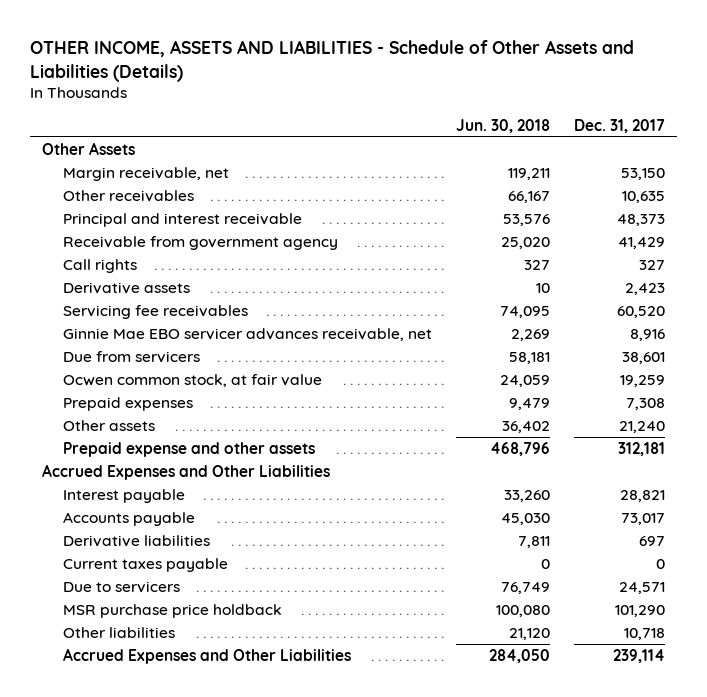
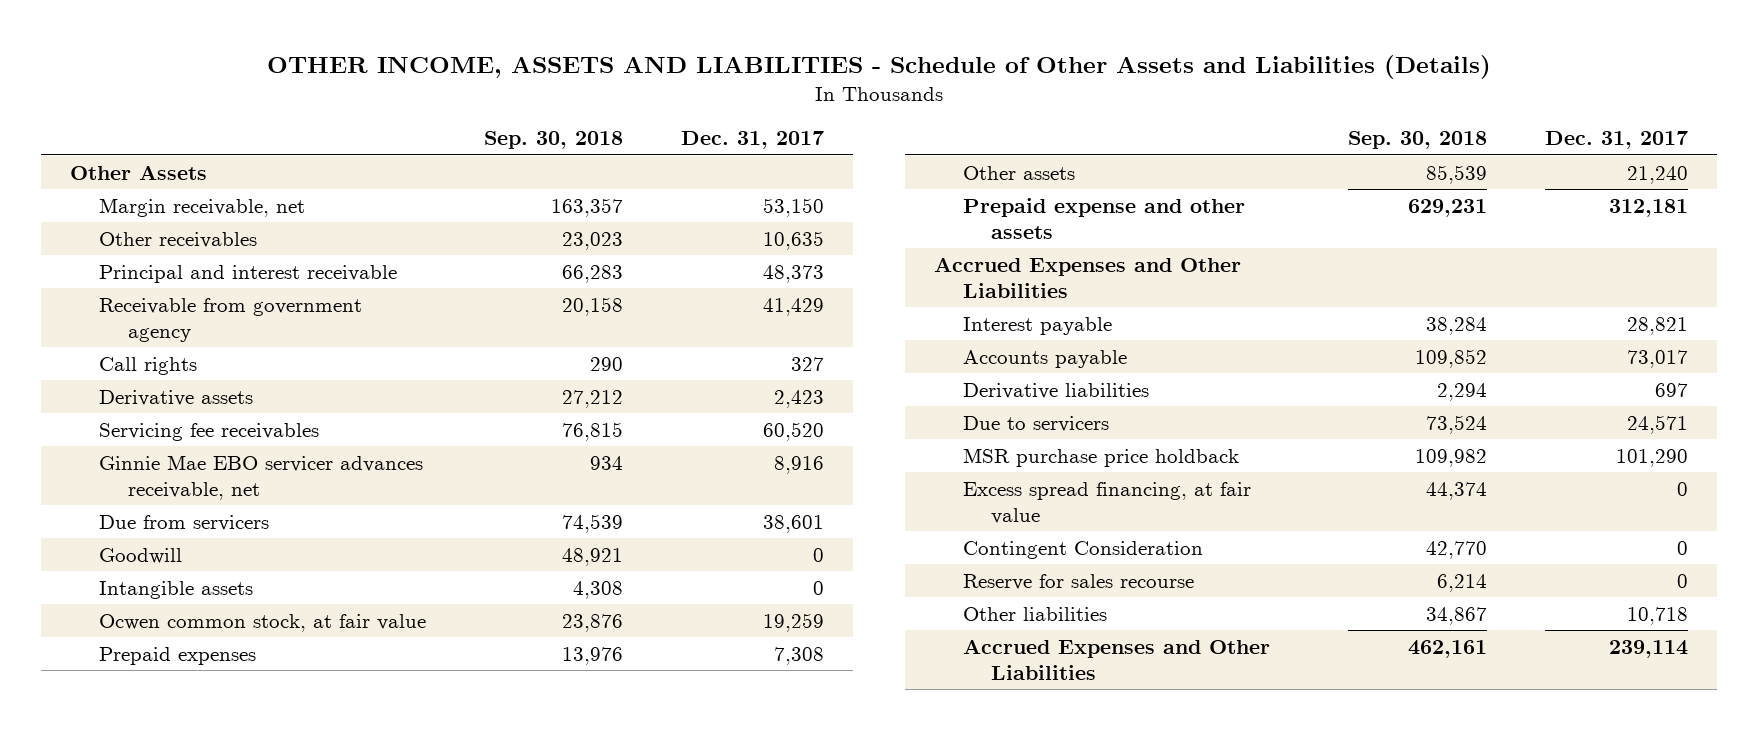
[456,118,551,133] Jun. 30, 2018 -> none
none -> [484,131,624,150] Sep. 30, 2018
none -> [99,547,183,564] Goodwill
none -> [99,580,254,599] Intangible assets
[63,558,229,573] Current taxes payable -> none
none -> [962,481,1251,524] Excess spread financing, at fair value
none -> [962,540,1203,559] Contingent Consideration
none -> [962,573,1194,590] Reserve for sales recourse

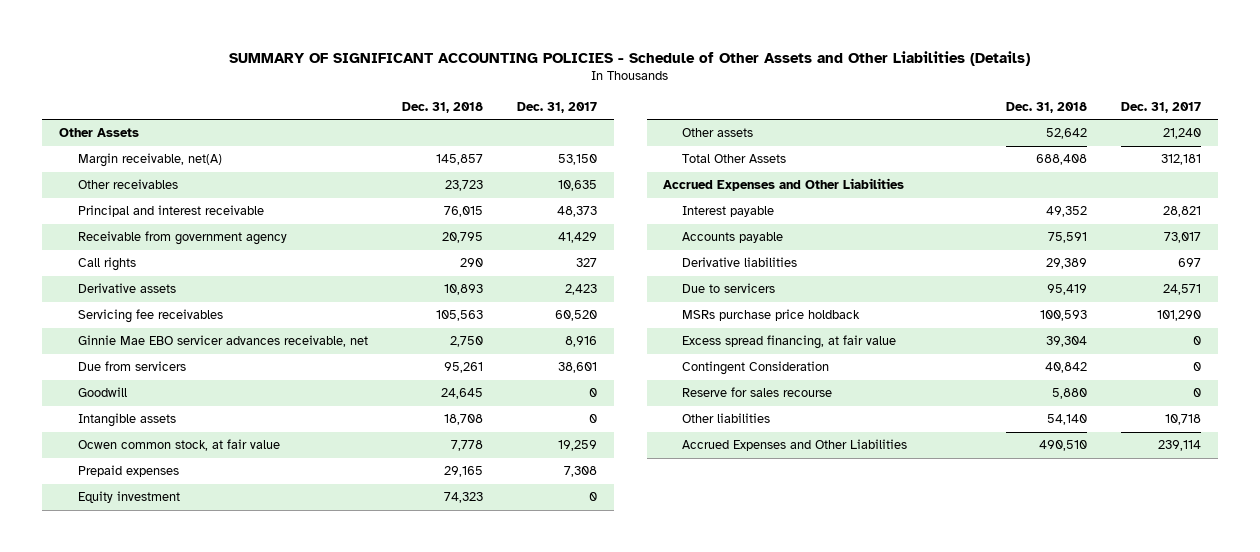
[267,55,1492,80] OTHER INCOME, ASSETS AND LIABILITIES - Schedule of Other Assets and Liabilities (Details) -> [229,50,1031,66] SUMMARY OF SIGNIFICANT ACCOUNTING POLICIES - Schedule of Other Assets and Other Liabilities (Details)
[484,131,624,150] Sep. 30, 2018 -> none
none -> [401,101,483,113] Dec. 31, 2018
[99,197,306,217] Margin receivable, net -> [78,153,223,168] Margin receivable, net(A)
none -> [78,491,181,504] Equity investment
[962,197,1245,239] Prepaid expense and other assets -> [682,154,787,164] Total Other Assets
[962,447,1239,467] MSR purchase price holdback -> [682,309,861,322] MSRs purchase price holdback

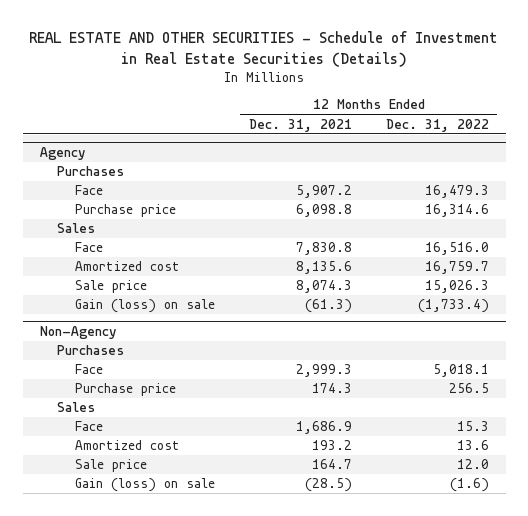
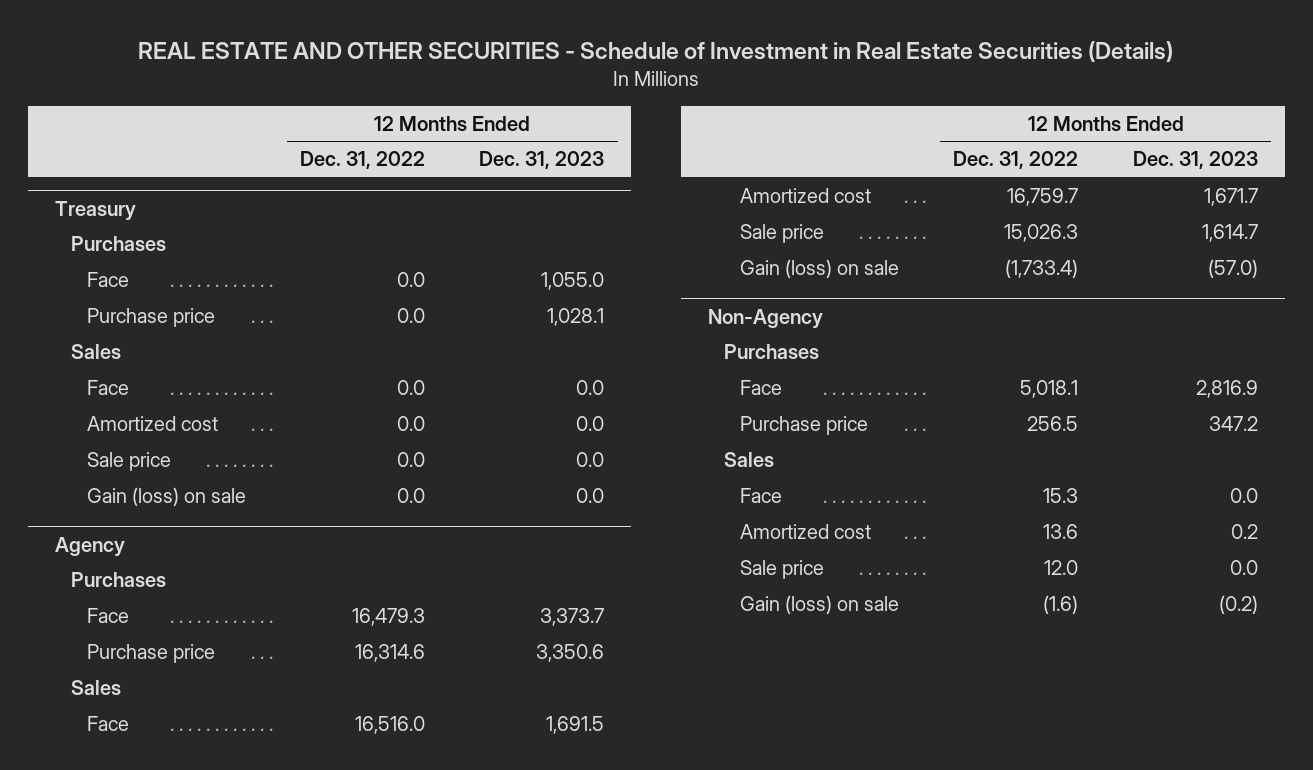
[248,118,352,132] Dec. 31, 2021 -> none
none -> [479,151,605,170] Dec. 31, 2023
none -> [54,200,136,221] Treasury
none -> [70,236,166,252] Purchases
none -> [86,272,129,288] Face
none -> [86,308,215,328] Purchase price
none -> [70,344,121,360] Sales
none -> [86,380,129,396] Face
none -> [86,416,218,432] Amortized cost
none -> [86,452,171,472] Sale price
none -> [86,487,246,507] Gain (loss) on sale

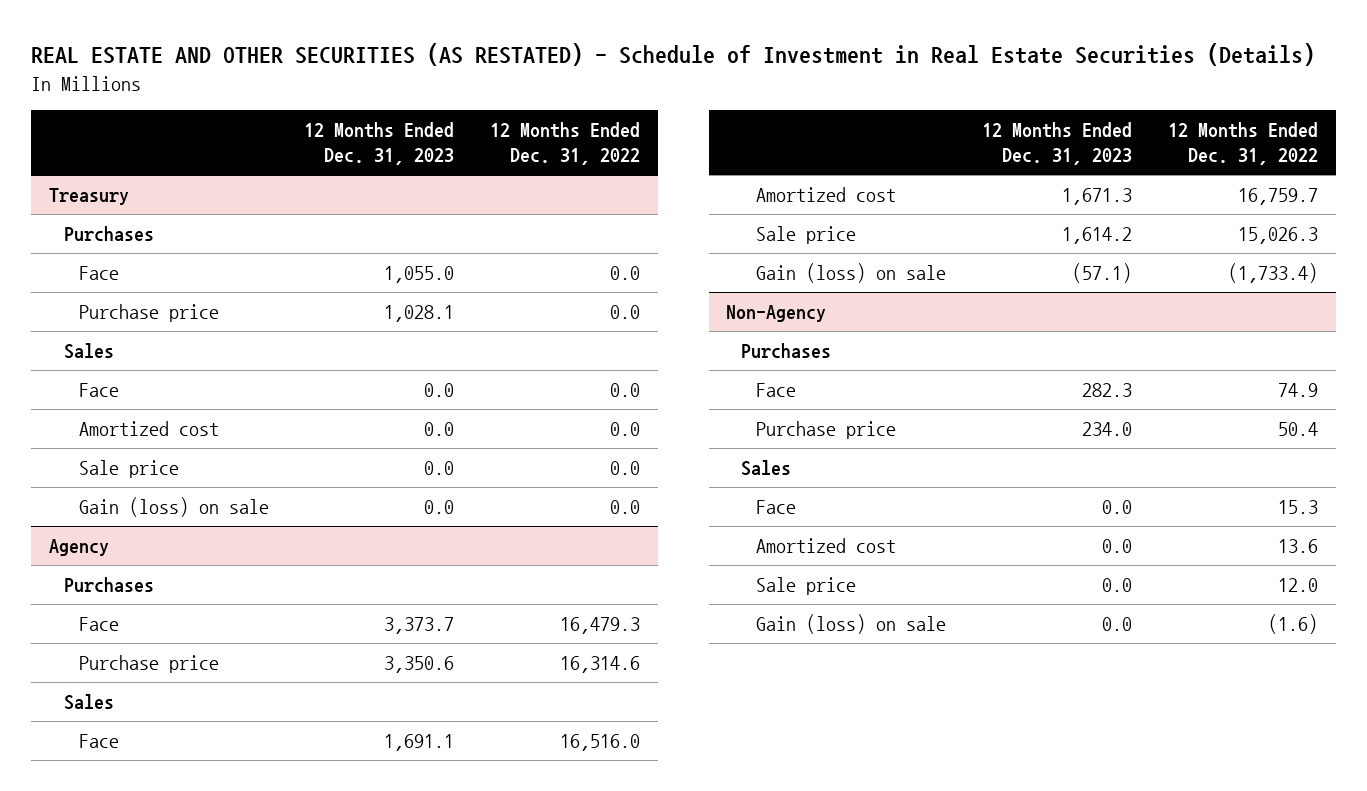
[138,40,1174,62] REAL ESTATE AND OTHER SECURITIES - Schedule of Investment in Real Estate Securities (Details) -> [30,43,1315,67] REAL ESTATE AND OTHER SECURITIES (AS RESTATED) - Schedule of Investment in Real Estate Securities (Details)
[546,716,605,735] 1,691.5 -> [384,733,455,751] 1,691.1
[1203,188,1258,207] 1,671.7 -> [1061,187,1132,205] 1,671.3
[1201,224,1258,243] 1,614.7 -> [1061,226,1132,244] 1,614.2
[1207,259,1258,279] (57.0) -> [1071,262,1132,283] (57.1)
[1020,380,1079,399] 5,018.1 -> [1277,382,1318,397] 74.9
[1195,380,1258,399] 2,816.9 -> [1081,382,1132,397] 282.3
[1027,416,1079,432] 256.5 -> [1277,421,1318,436] 50.4
[1208,416,1258,432] 347.2 -> [1081,421,1132,436] 234.0
[1230,524,1258,540] 0.2 -> [1101,538,1132,553] 0.0
[1218,595,1258,615] (0.2) -> [1101,616,1132,631] 0.0

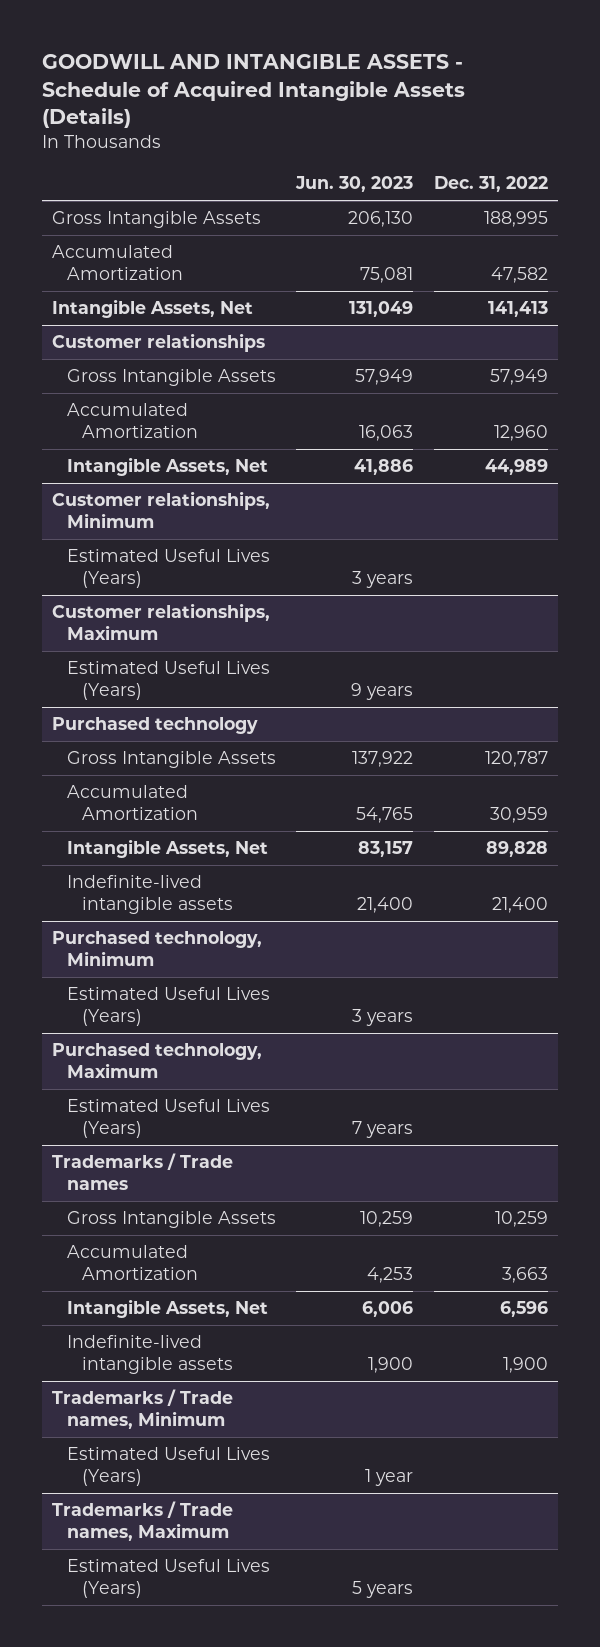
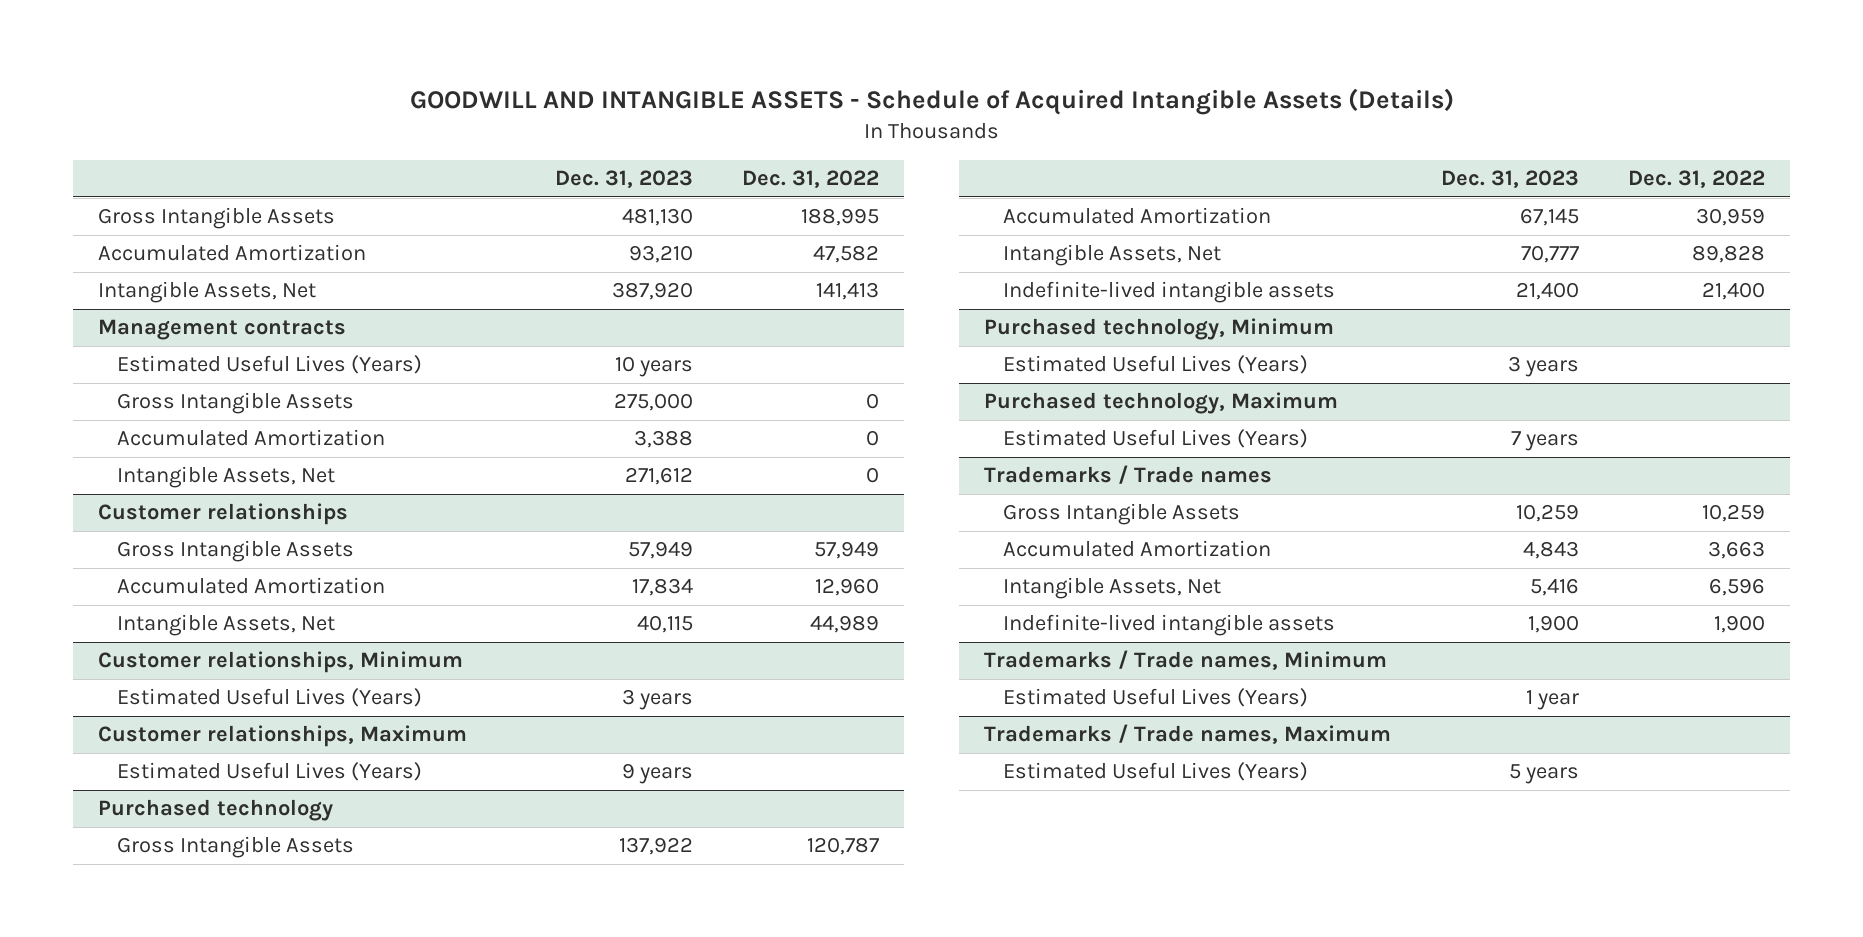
[295,176,414,193] Jun. 30, 2023 -> none
none -> [554,170,693,189] Dec. 31, 2023
none -> [98,319,347,341] Management contracts
none -> [117,355,423,375] Estimated Useful Lives (Years)
none -> [117,392,355,415] Gross Intangible Assets
none -> [117,429,386,447] Accumulated Amortization
none -> [117,466,336,489] Intangible Assets, Net

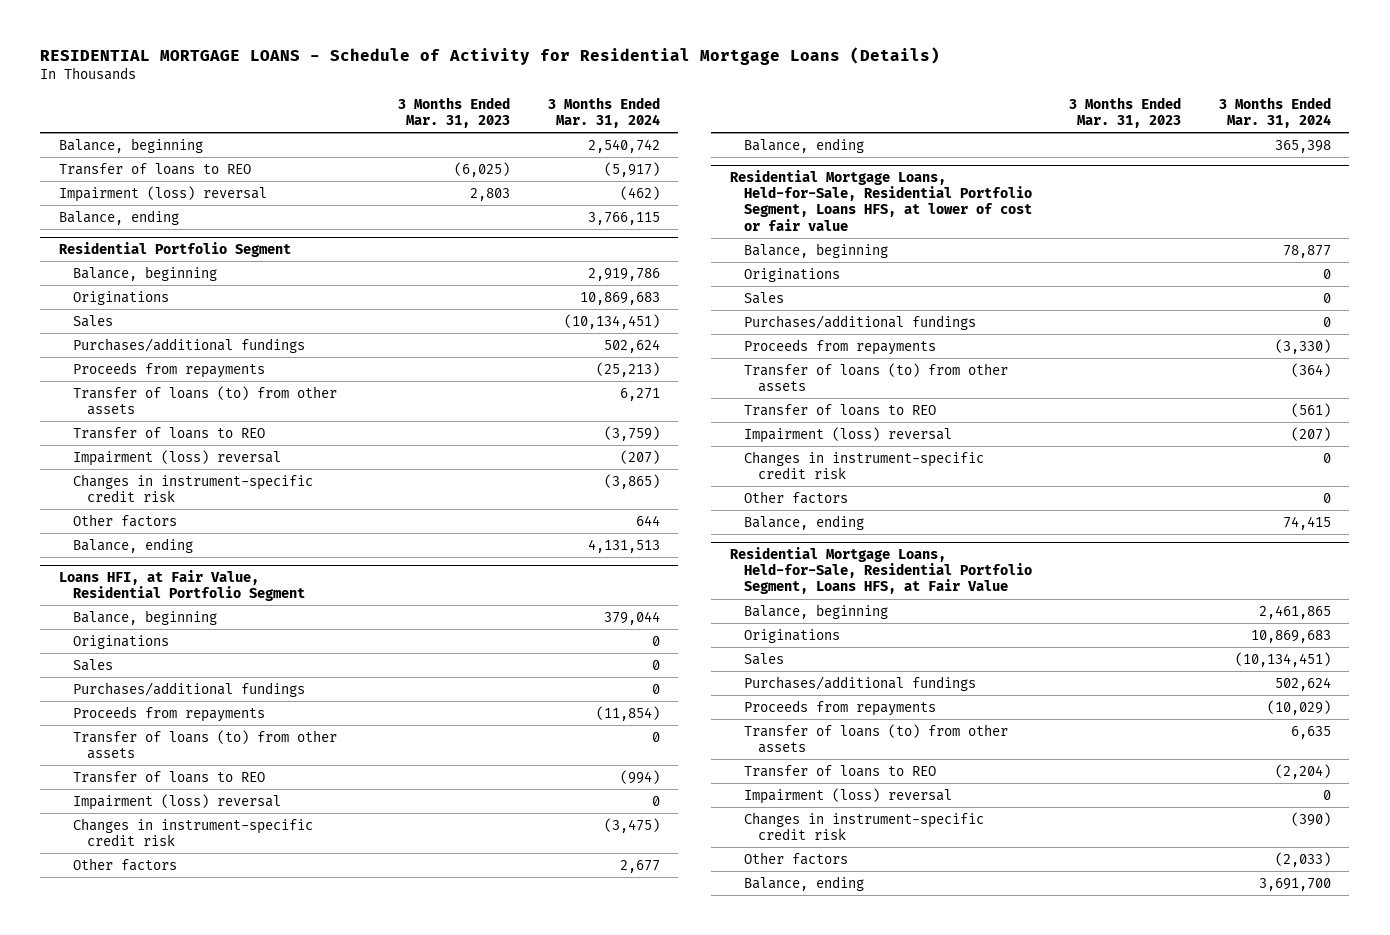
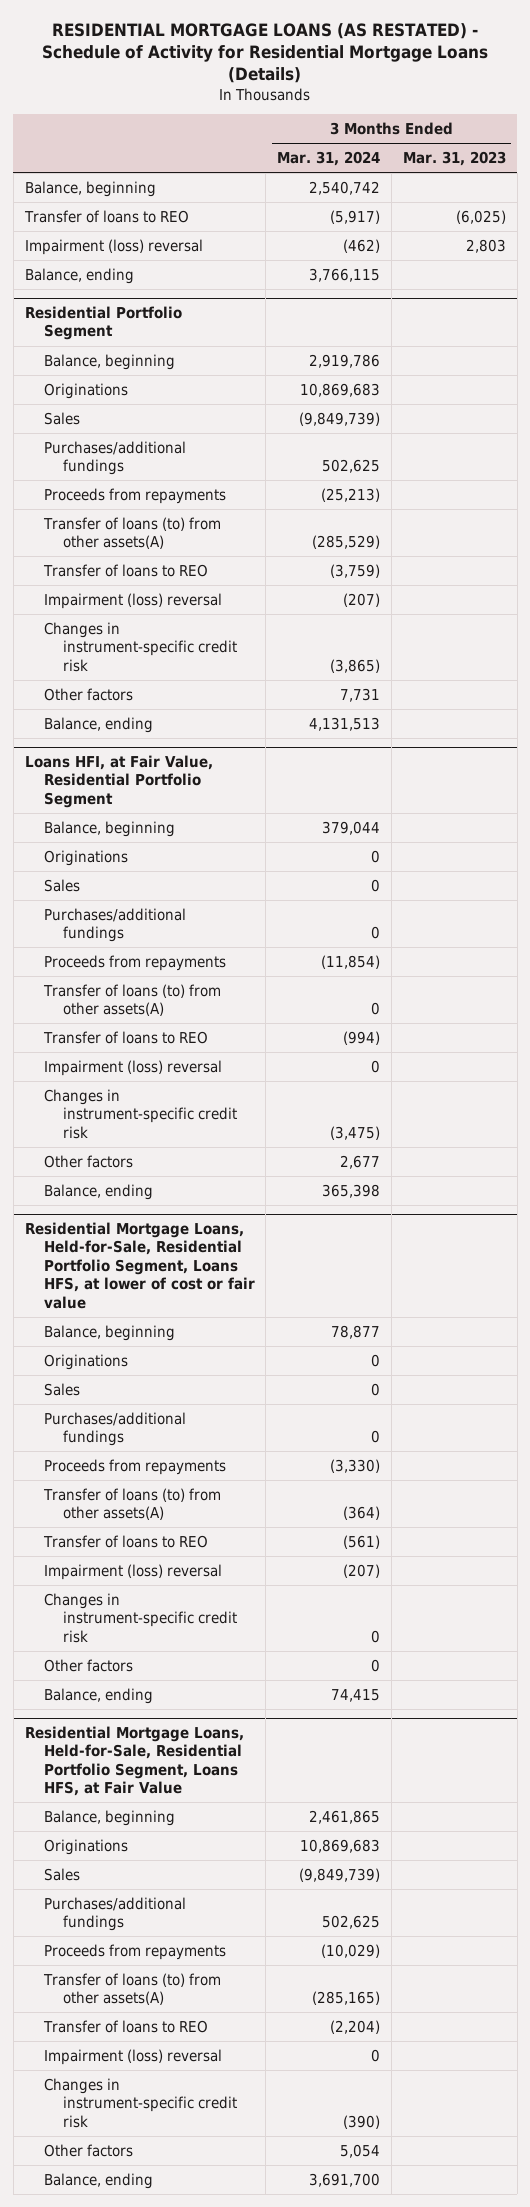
[40,47,941,66] RESIDENTIAL MORTGAGE LOANS - Schedule of Activity for Residential Mortgage Loans (Details) -> [42,22,489,84] RESIDENTIAL MORTGAGE LOANS (AS RESTATED) - Schedule of Activity for Residential Mortgage Loans (Details)
[563,313,660,329] (10,134,451) -> [299,411,381,426] (9,849,739)
[603,338,660,353] 502,624 -> [322,459,381,474] 502,625
[72,385,337,415] Transfer of loans (to) from other assets -> [42,516,221,550] Transfer of loans (to) from other assets(A)
[619,387,660,401] 6,271 -> [312,535,381,550] (285,529)
[635,514,660,526] 644 -> [340,687,381,702] 7,731
[72,729,337,759] Transfer of loans (to) from other assets -> [42,983,221,1017] Transfer of loans (to) from other assets(A)
[743,362,1008,392] Transfer of loans (to) from other assets -> [42,1487,221,1521] Transfer of loans (to) from other assets(A)
[1234,651,1331,667] (10,134,451) -> [299,1867,381,1882] (9,849,739)
[1274,676,1331,691] 502,624 -> [322,1915,381,1930] 502,625
[743,723,1008,753] Transfer of loans (to) from other assets -> [42,1972,221,2006] Transfer of loans (to) from other assets(A)
[1290,725,1331,739] 6,635 -> [312,1991,381,2006] (285,165)
[1274,851,1331,867] (2,033) -> [340,2143,381,2158] 5,054

